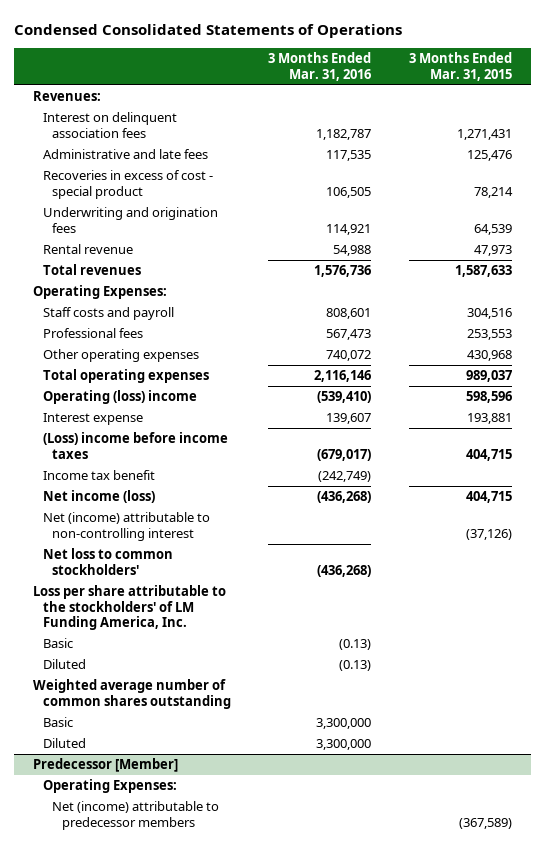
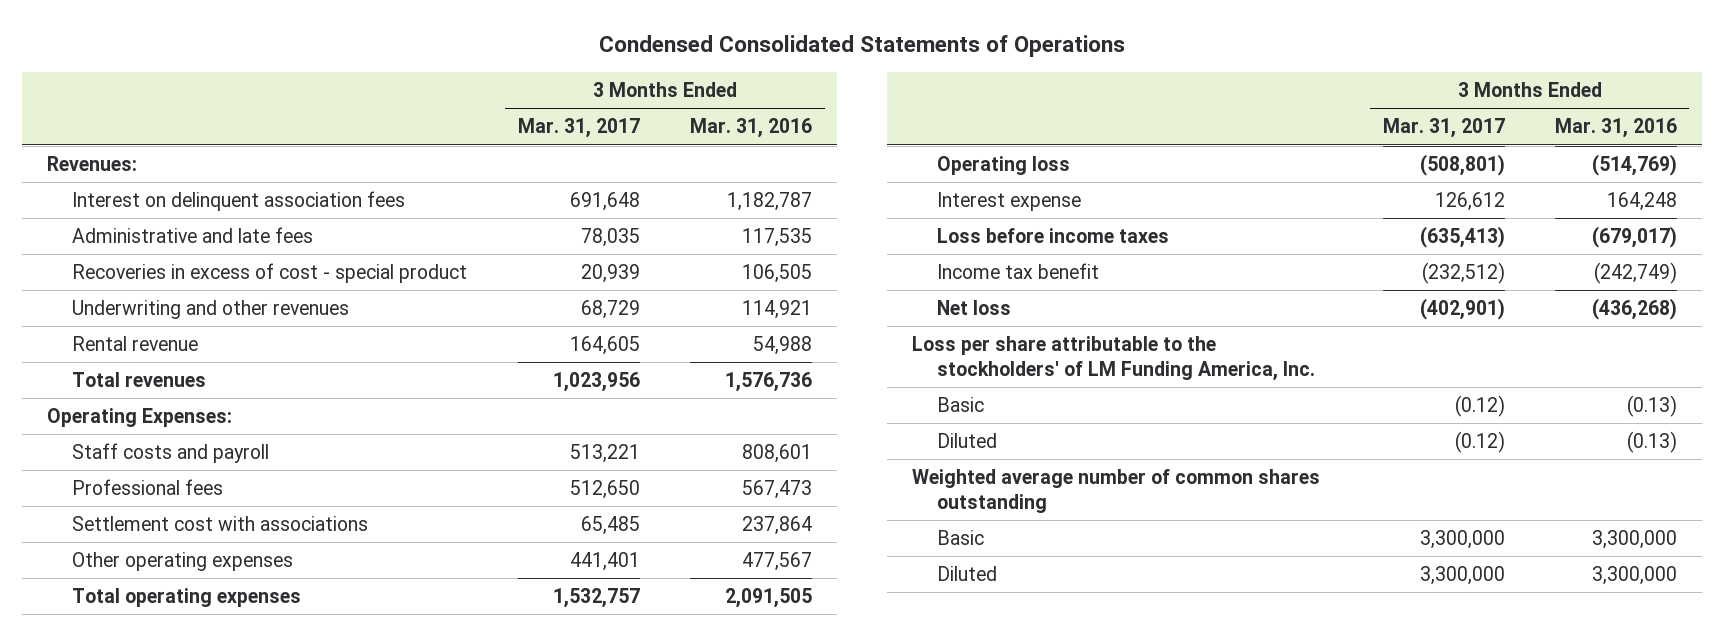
[409,52,513,81] 3 Months Ended Mar. 31, 2015 -> none
none -> [517,118,640,139] Mar. 31, 2017
[42,207,218,233] Underwriting and origination fees -> [72,300,350,320] Underwriting and other revenues
none -> [72,516,369,532] Settlement cost with associations
[326,350,372,362] 740,072 -> [742,552,813,572] 477,567
[314,370,372,383] 2,116,146 -> [725,588,813,609] 2,091,505
[42,390,197,405] Operating (loss) income -> [937,156,1071,176] Operating loss
[317,391,372,404] (539,410) -> [1591,154,1677,177] (514,769)
[326,413,372,425] 139,607 -> [1606,192,1677,212] 164,248
[42,432,228,459] (Loss) income before income taxes -> [937,228,1170,244] Loss before income taxes
[42,512,210,541] Net (income) attributable to non-controlling interest -> none
[42,548,173,575] Net loss to common stockholders' -> none
[42,490,155,504] Net income (loss) -> [937,300,1012,316] Net loss
[33,758,179,773] Predecessor [Member] -> none
[42,779,177,794] Operating Expenses: -> none
[52,801,220,830] Net (income) attributable to predecessor members -> none

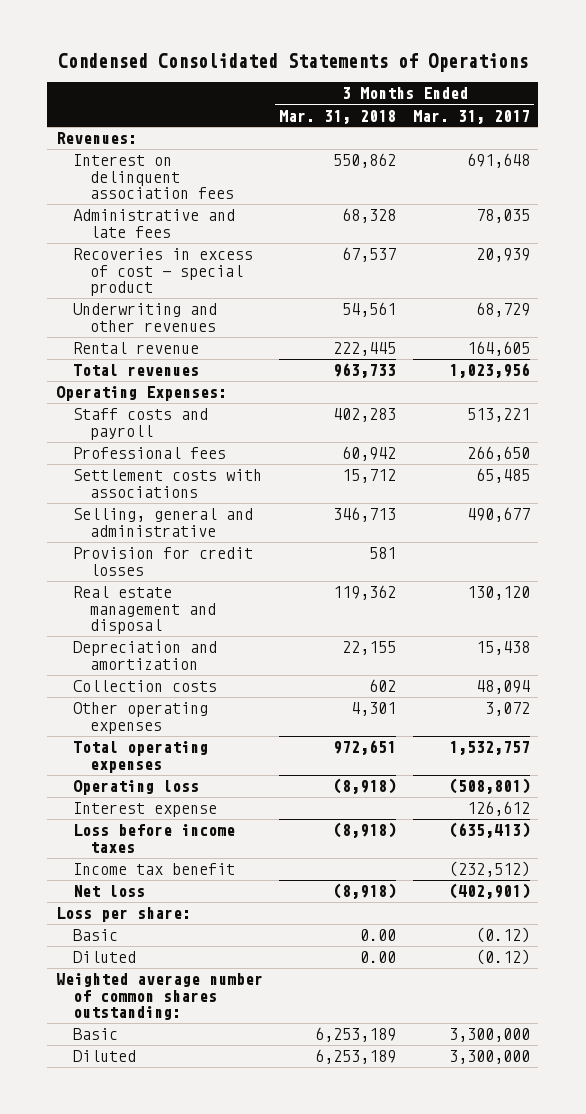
[690,118,813,139] Mar. 31, 2016 -> none
none -> [279,109,397,124] Mar. 31, 2018
[569,480,640,500] 512,650 -> [467,446,531,462] 266,650
[72,516,369,532] Settlement cost with associations -> [72,469,262,498] Settlement costs with associations
none -> [72,508,253,537] Selling, general and administrative
none -> [72,547,253,576] Provision for credit losses
none -> [72,586,217,634] Real estate management and disposal
none -> [72,641,217,670] Depreciation and amortization
none -> [72,680,217,693] Collection costs
[569,552,640,572] 441,401 -> [485,702,531,717] 3,072
[911,336,1316,381] Loss per share attributable to the stockholders' of LM Funding America, Inc. -> [55,907,191,923] Loss per share:
[911,469,1320,513] Weighted average number of common shares outstanding -> [55,973,263,1020] Weighted average number of common shares outstanding:

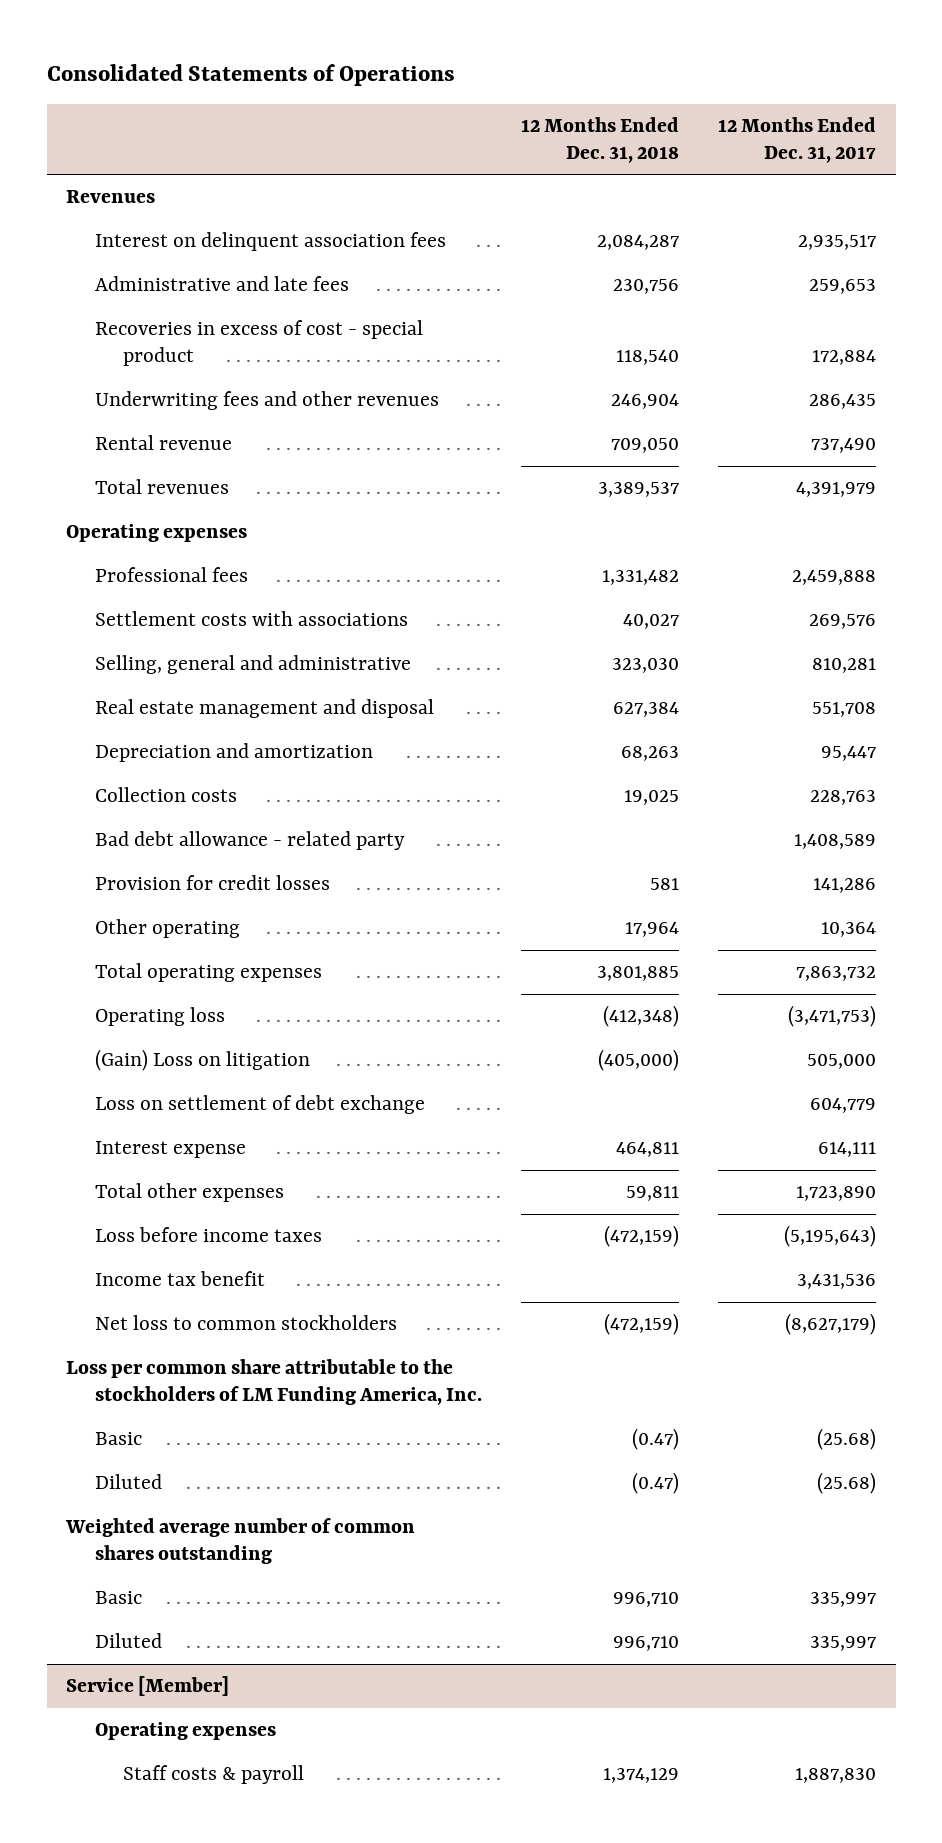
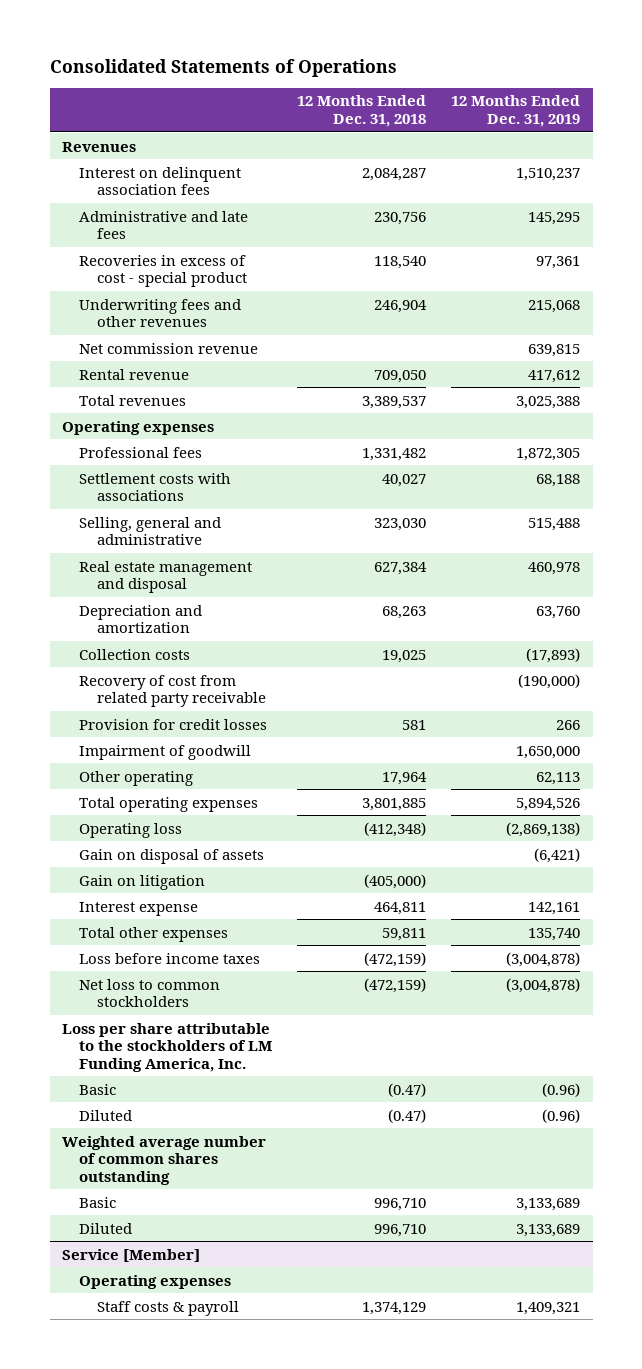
[718,117,877,163] 12 Months Ended Dec. 31, 2017 -> none
none -> [451,95,581,128] 12 Months Ended Dec. 31, 2019
none -> [79,342,259,354] Net commission revenue
[94,831,405,851] Bad debt allowance - related party -> none
none -> [79,674,266,708] Recovery of cost from related party receivable
none -> [79,744,252,760] Impairment of goodwill
[94,1095,425,1115] Loss on settlement of debt exchange -> none
none -> [79,848,265,864] Gain on disposal of assets
[94,1049,310,1072] (Gain) Loss on litigation -> [79,874,206,890] Gain on litigation
[94,1271,265,1287] Income tax benefit -> none
[66,1359,482,1406] Loss per common share attributable to the stockholders of LM Funding America, Inc. -> [61,1022,273,1072] Loss per share attributable to the stockholders of LM Funding America, Inc.

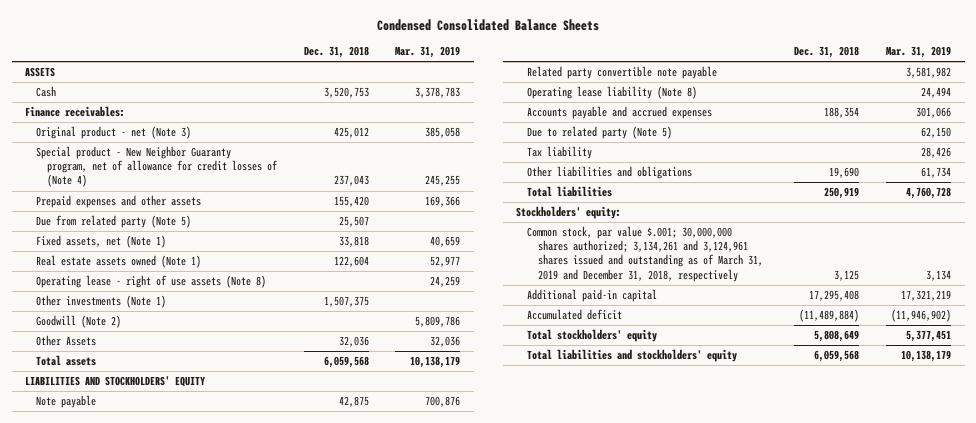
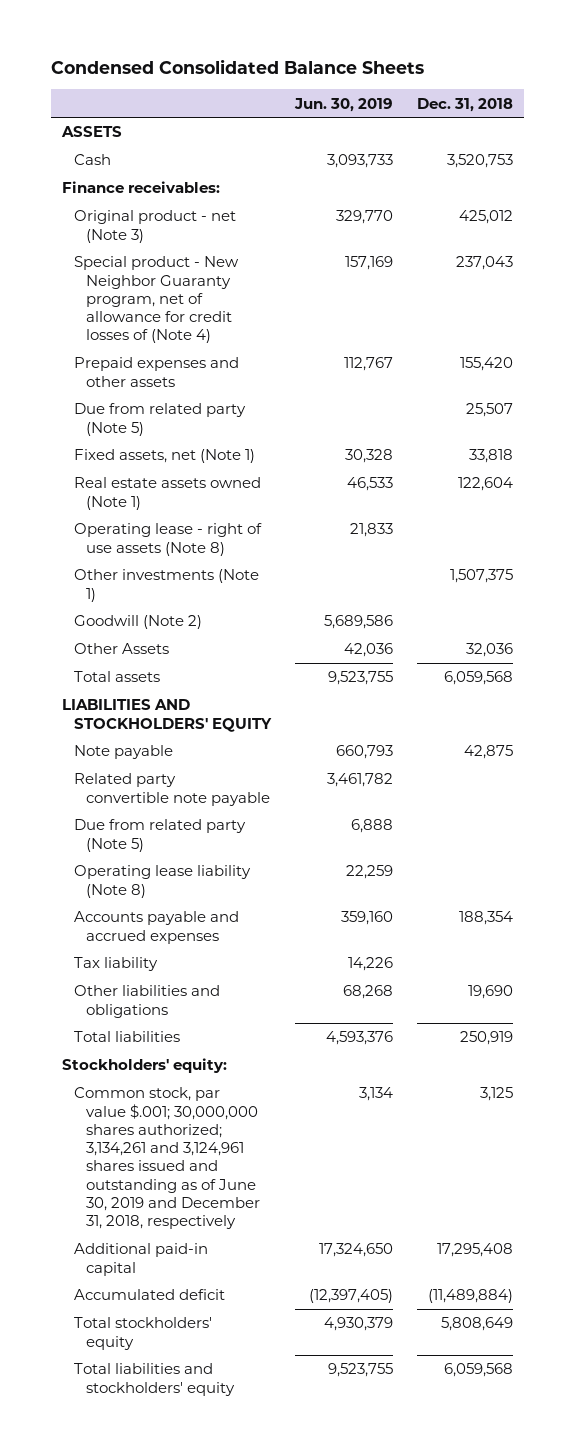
[395,46,461,59] Mar. 31, 2019 -> none
none -> [293,97,393,112] Jun. 30, 2019
none -> [74,819,247,852] Due from related party (Note 5)
[526,126,672,140] Due to related party (Note 5) -> none
[526,226,763,282] Common stock, par value $.001; 30,000,000 shares authorized; 3,134,261 and 3,124,961 shares issued and outstanding as of March 31, 2019 and December 31, 2018, respectively -> [74,1087,261,1230] Common stock, par value $.001; 30,000,000 shares authorized; 3,134,261 and 3,124,961 shares issued and outstanding as of June 30, 2019 and December 31, 2018, respectively

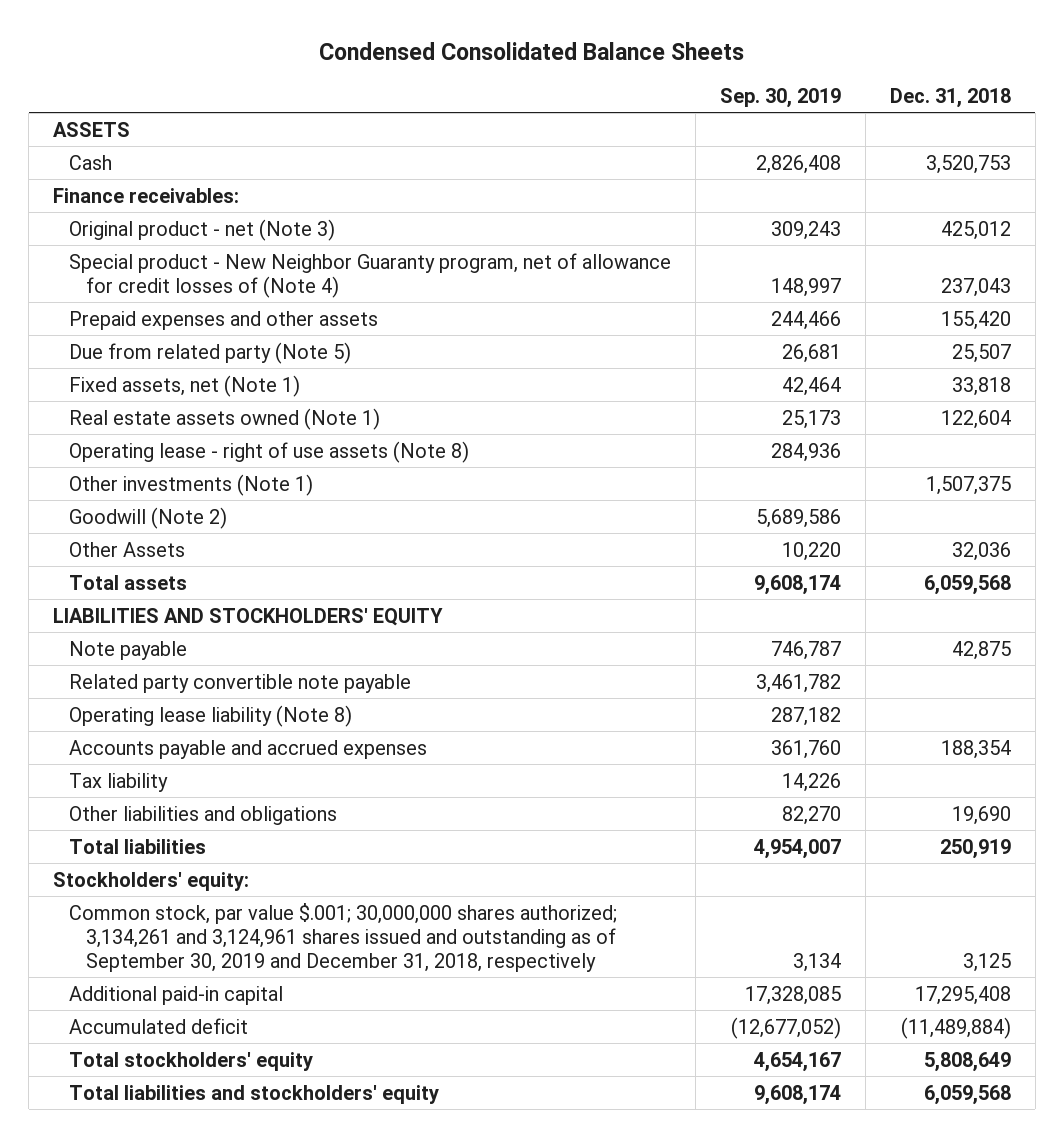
[293,97,393,112] Jun. 30, 2019 -> none
none -> [720,88,842,109] Sep. 30, 2019
[74,819,247,852] Due from related party (Note 5) -> none
[74,1087,261,1230] Common stock, par value $.001; 30,000,000 shares authorized; 3,134,261 and 3,124,961 shares issued and outstanding as of June 30, 2019 and December 31, 2018, respectively -> [69,902,618,972] Common stock, par value $.001; 30,000,000 shares authorized; 3,134,261 and 3,124,961 shares issued and outstanding as of September 30, 2019 and December 31, 2018, respectively

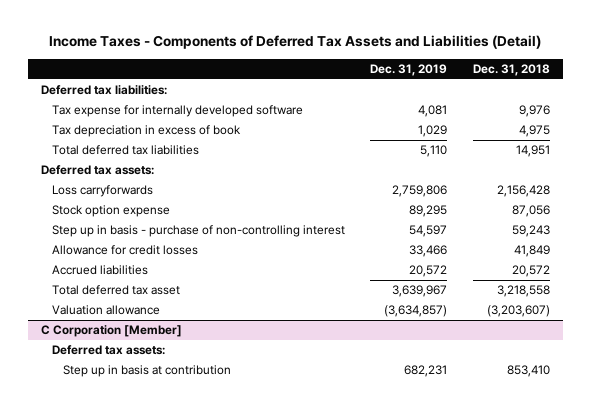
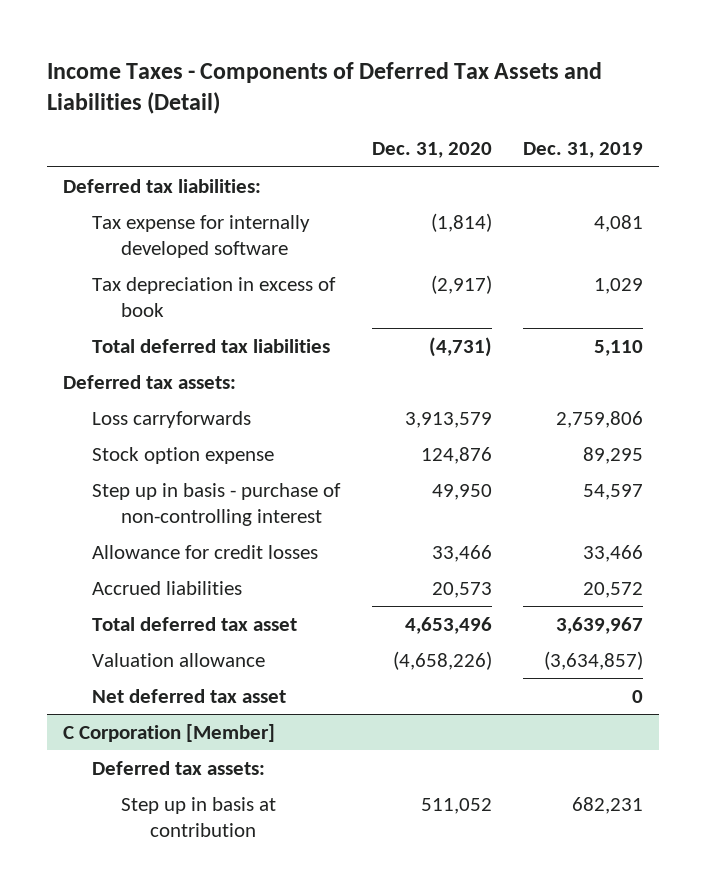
[473,63,551,76] Dec. 31, 2018 -> none
none -> [371,142,492,159] Dec. 31, 2020
none -> [91,688,286,703] Net deferred tax asset

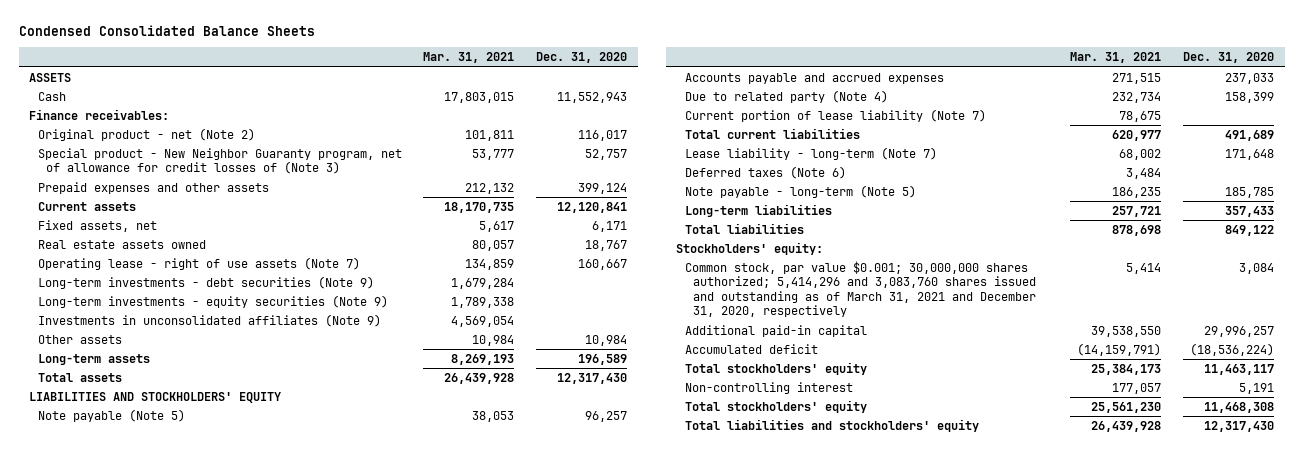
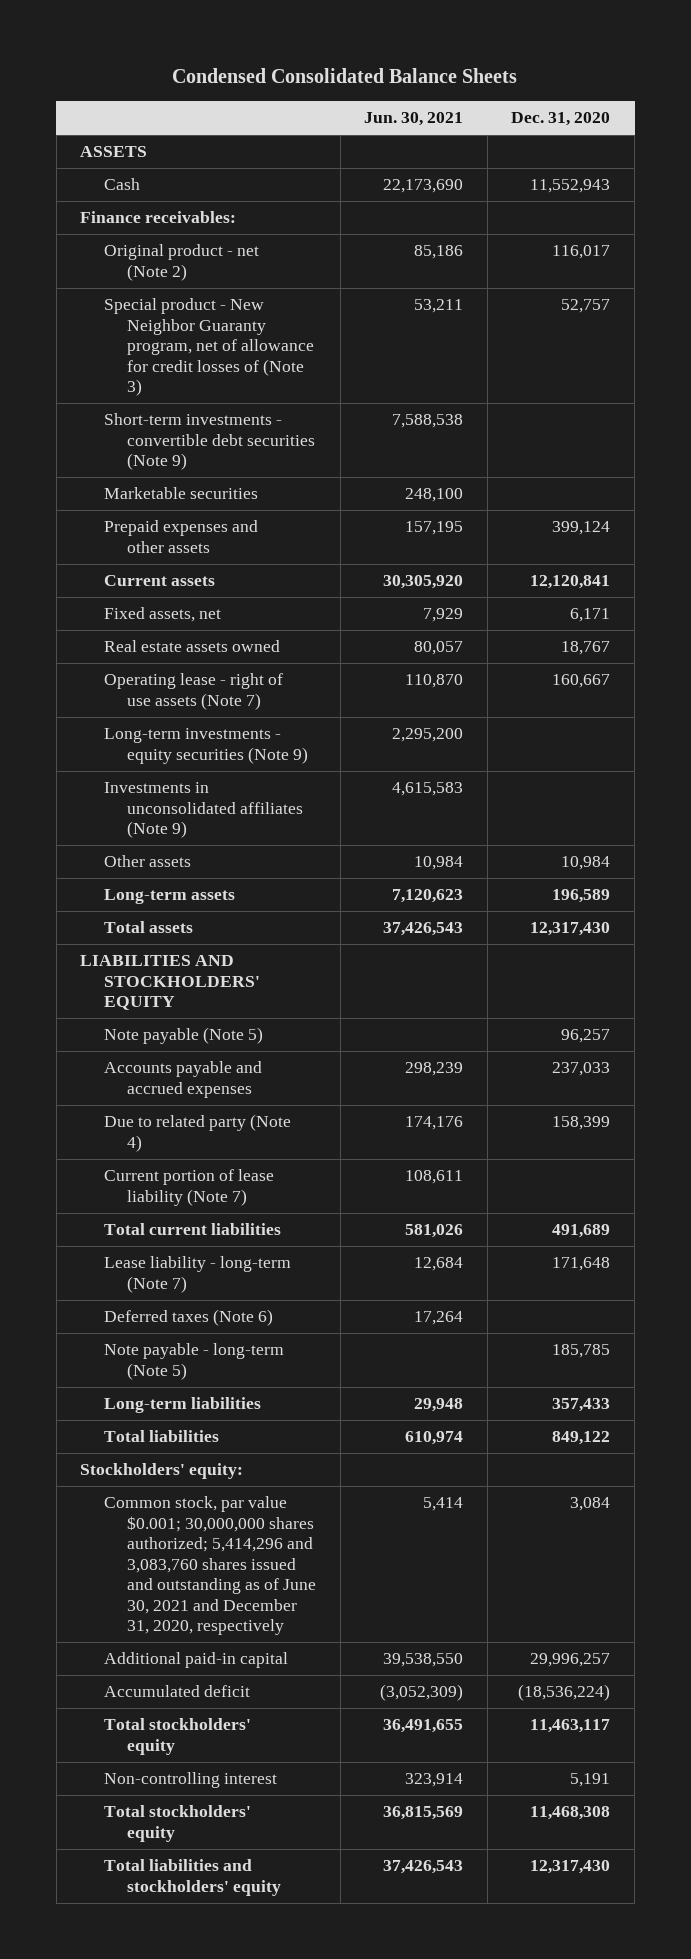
[423,52,515,64] Mar. 31, 2021 -> none
none -> [364,112,464,127] Jun. 30, 2021
none -> [103,413,315,471] Short-term investments - convertible debt securities (Note 9)
none -> [103,487,258,500] Marketable securities
[37,275,374,289] Long-term investments - debt securities (Note 9) -> none
[684,260,1037,317] Common stock, par value $0.001; 30,000,000 shares authorized; 5,414,296 and 3,083,760 shares issued and outstanding as of March 31, 2021 and December 31, 2020, respectively -> [103,1496,316,1636] Common stock, par value $0.001; 30,000,000 shares authorized; 5,414,296 and 3,083,760 shares issued and outstanding as of June 30, 2021 and December 31, 2020, respectively

